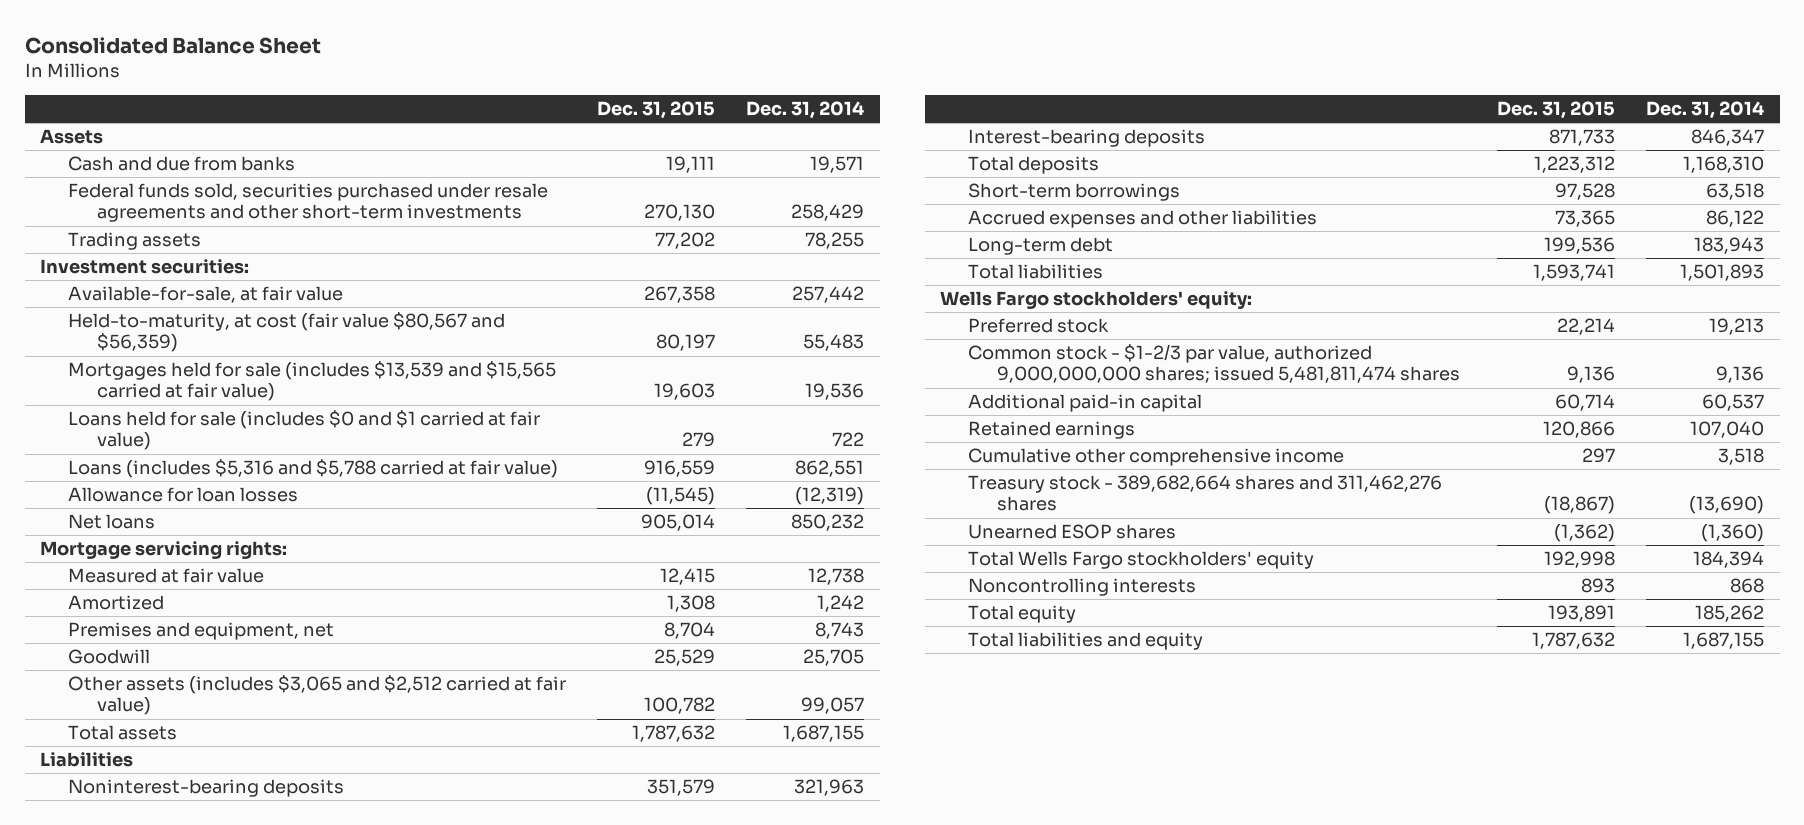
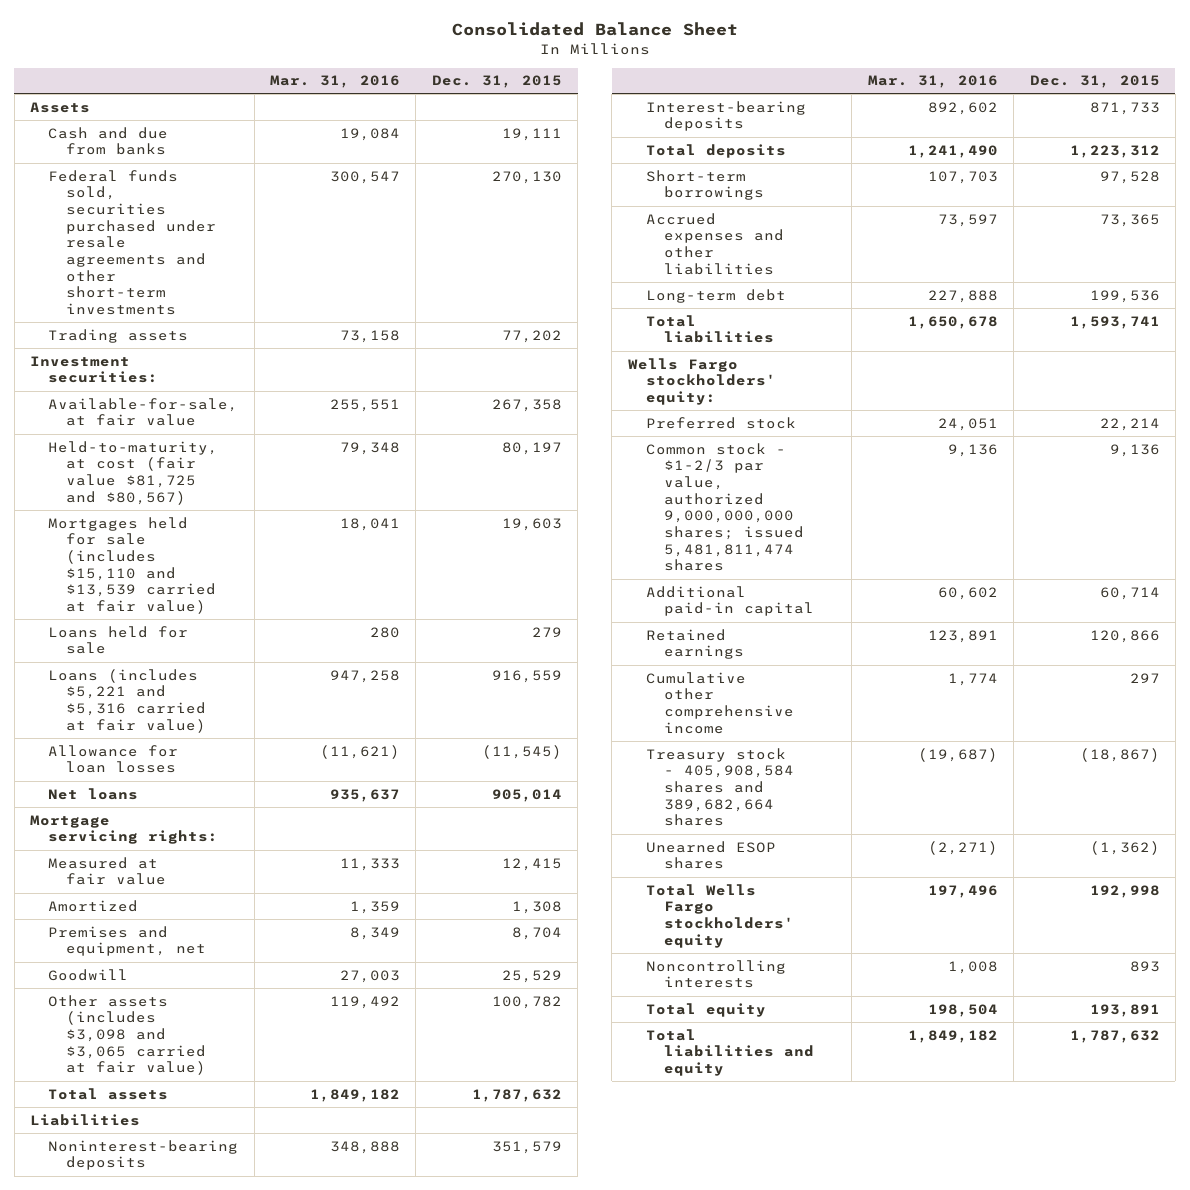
[746,101,865,120] Dec. 31, 2014 -> none
none -> [270,75,401,89] Mar. 31, 2016
[68,312,506,353] Held-to-maturity, at cost (fair value $80,567 and $56,359) -> [48,440,219,505] Held-to-maturity, at cost (fair value $81,725 and $80,567)
[68,361,557,402] Mortgages held for sale (includes $13,539 and $15,565 carried at fair value) -> [48,516,217,615] Mortgages held for sale (includes $15,110 and $13,539 carried at fair value)
[68,410,541,451] Loans held for sale (includes $0 and $1 carried at fair value) -> [48,625,189,655] Loans held for sale
[68,459,559,479] Loans (includes $5,316 and $5,788 carried at fair value) -> [48,668,207,733] Loans (includes $5,221 and $5,316 carried at fair value)
[68,675,567,716] Other assets (includes $3,065 and $2,512 carried at fair value) -> [48,994,207,1076] Other assets (includes $3,098 and $3,065 carried at fair value)
[968,475,1443,512] Treasury stock - 389,682,664 shares and 311,462,276 shares -> [646,747,795,827] Treasury stock - 405,908,584 shares and 389,682,664 shares

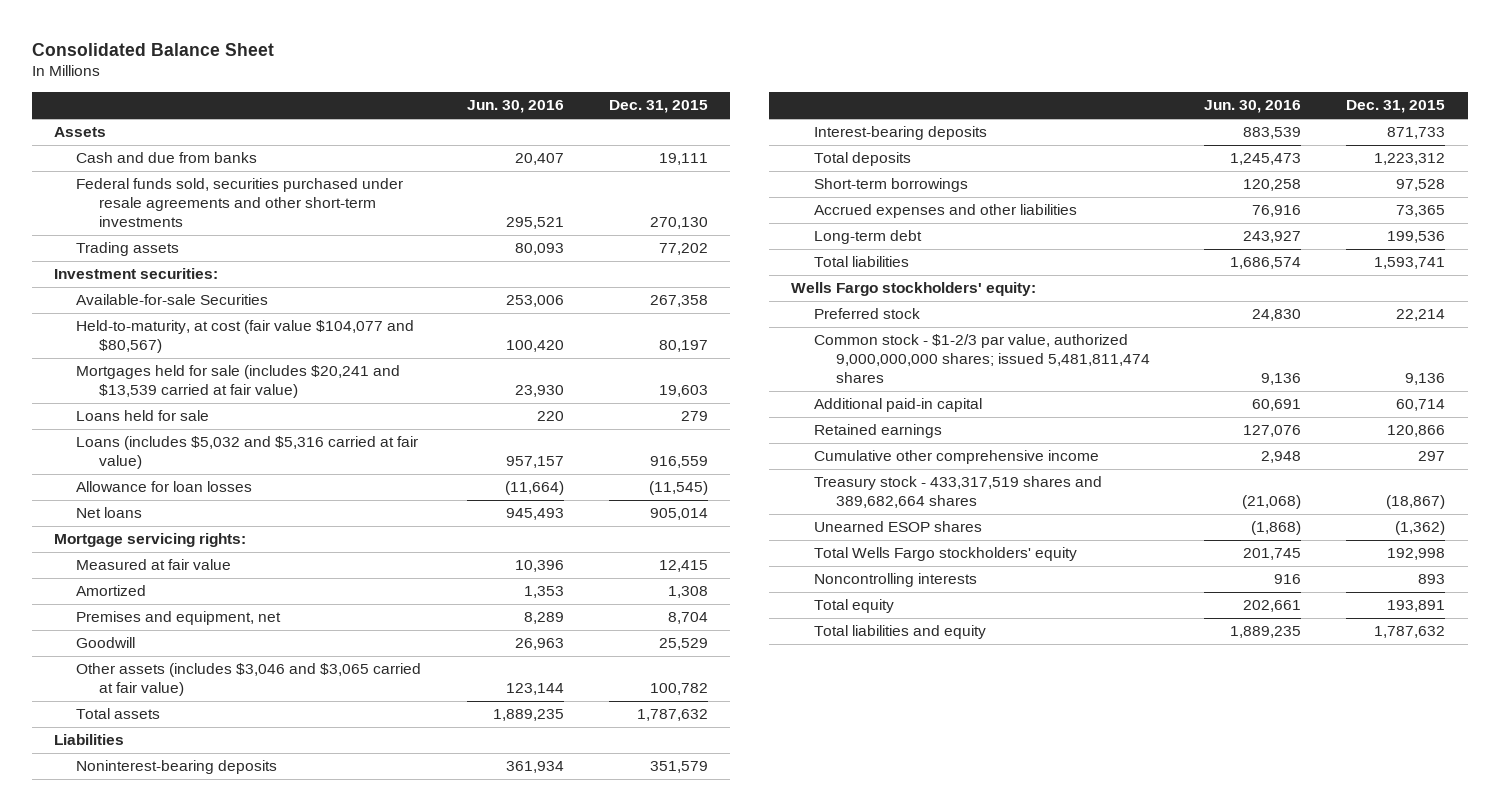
[270,75,401,89] Mar. 31, 2016 -> none
none -> [466,100,564,114] Jun. 30, 2016
[48,397,239,427] Available-for-sale, at fair value -> [76,294,269,306] Available-for-sale Securities
[48,440,219,505] Held-to-maturity, at cost (fair value $81,725 and $80,567) -> [76,320,415,354] Held-to-maturity, at cost (fair value $104,077 and $80,567)
[48,516,217,615] Mortgages held for sale (includes $15,110 and $13,539 carried at fair value) -> [76,365,401,399] Mortgages held for sale (includes $20,241 and $13,539 carried at fair value)
[48,668,207,733] Loans (includes $5,221 and $5,316 carried at fair value) -> [76,436,419,470] Loans (includes $5,032 and $5,316 carried at fair value)
[48,994,207,1076] Other assets (includes $3,098 and $3,065 carried at fair value) -> [76,663,422,697] Other assets (includes $3,046 and $3,065 carried at fair value)
[646,747,795,827] Treasury stock - 405,908,584 shares and 389,682,664 shares -> [813,476,1102,509] Treasury stock - 433,317,519 shares and 389,682,664 shares

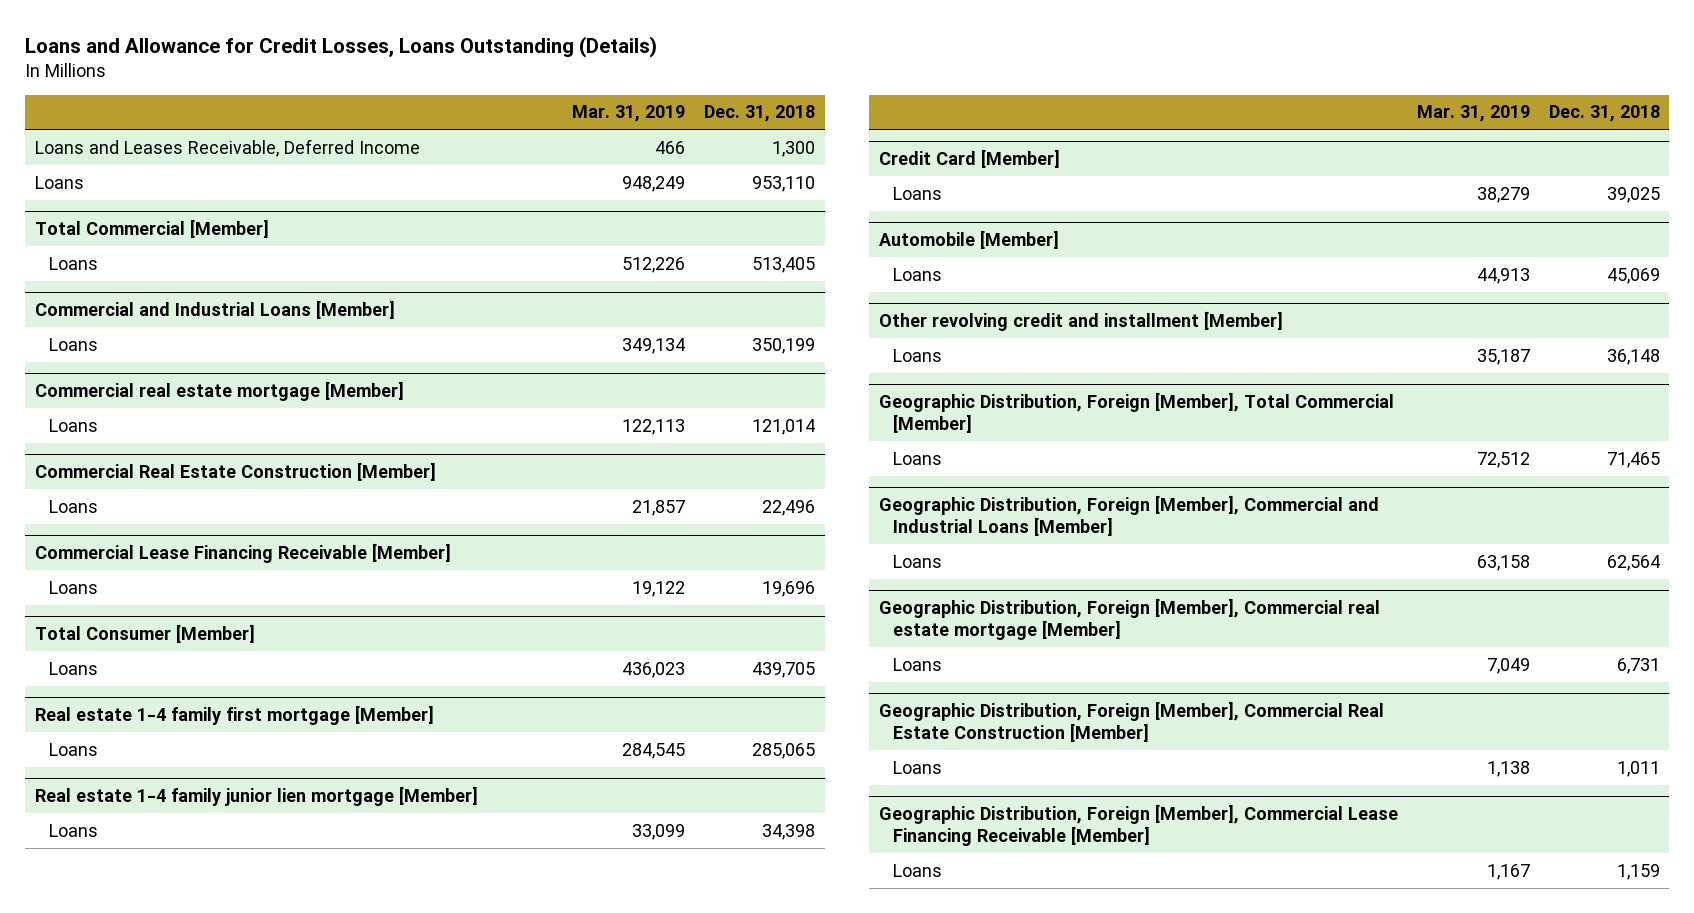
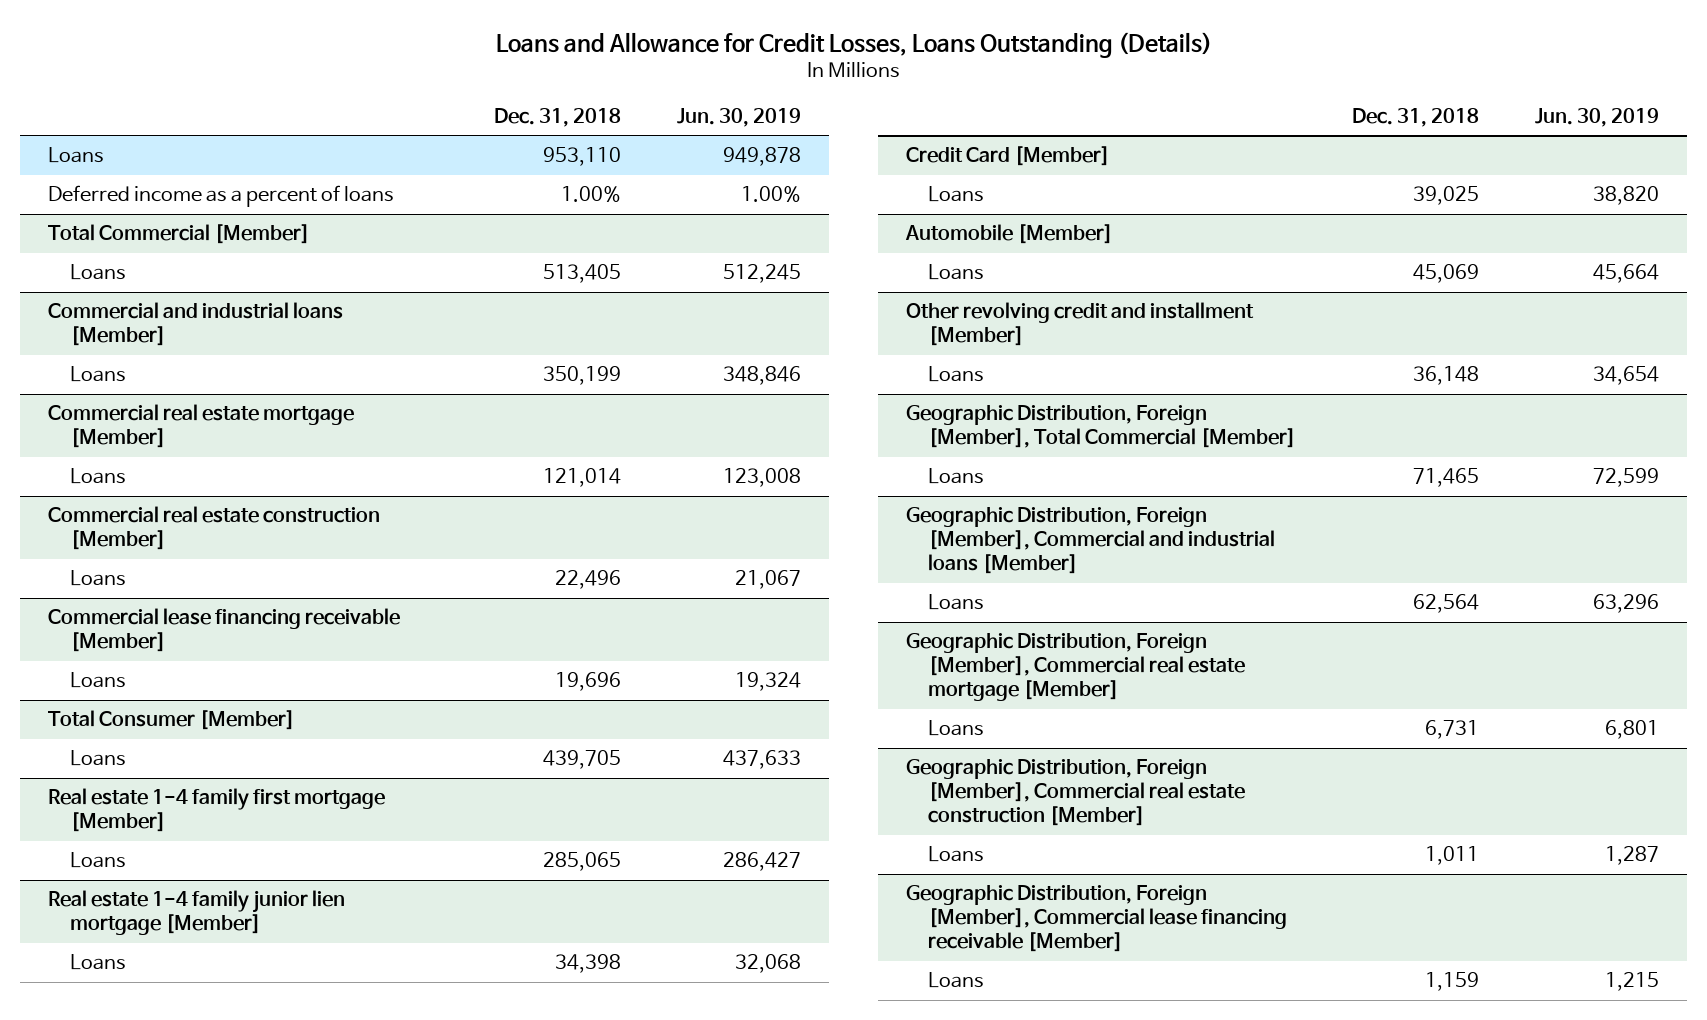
[572,105,686,123] Mar. 31, 2019 -> none
none -> [677,107,802,127] Jun. 30, 2019
[34,138,420,157] Loans and Leases Receivable, Deferred Income -> none
none -> [48,185,395,208] Deferred income as a percent of loans
[34,299,395,319] Commercial and Industrial Loans [Member] -> [48,302,344,347] Commercial and industrial loans [Member]
[34,461,436,481] Commercial Real Estate Construction [Member] -> [48,506,381,551] Commercial real estate construction [Member]
[34,542,451,563] Commercial Lease Financing Receivable [Member] -> [48,608,401,653] Commercial lease financing receivable [Member]
[878,494,1379,537] Geographic Distribution, Foreign [Member], Commercial and Industrial Loans [Member] -> [905,507,1275,575] Geographic Distribution, Foreign [Member], Commercial and industrial loans [Member]
[878,700,1384,743] Geographic Distribution, Foreign [Member], Commercial Real Estate Construction [Member] -> [905,759,1245,827] Geographic Distribution, Foreign [Member], Commercial real estate construction [Member]
[878,803,1398,847] Geographic Distribution, Foreign [Member], Commercial Lease Financing Receivable [Member] -> [905,885,1287,953] Geographic Distribution, Foreign [Member], Commercial lease financing receivable [Member]

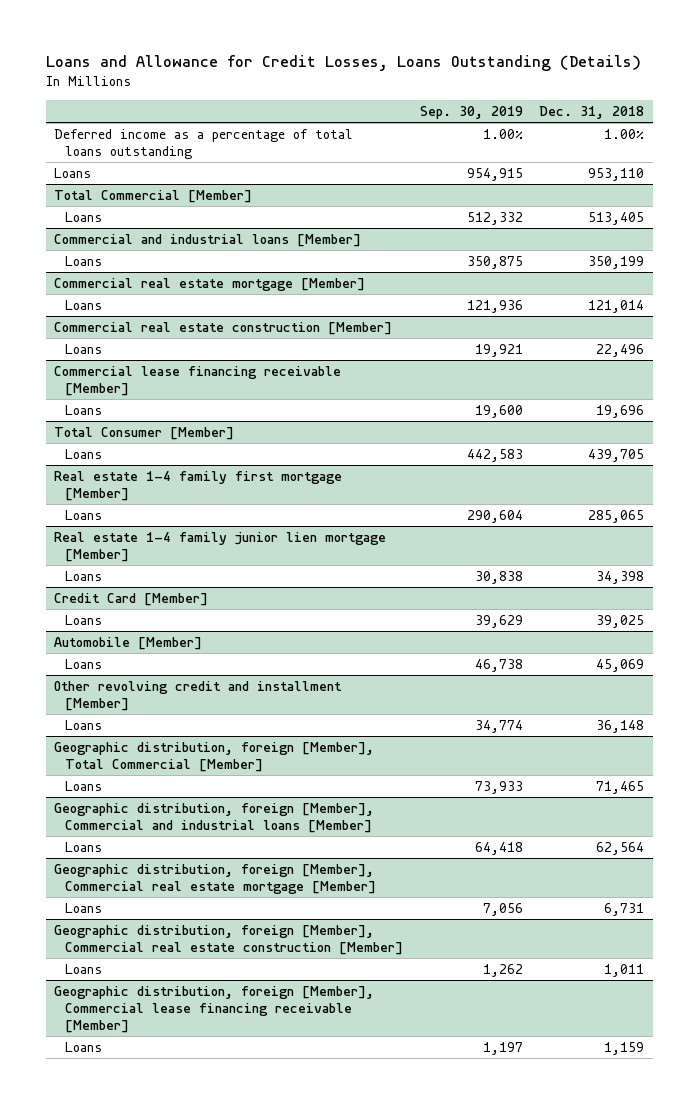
[677,107,802,127] Jun. 30, 2019 -> none
none -> [419,105,523,119] Sep. 30, 2019
none -> [53,128,353,160] Deferred income as a percentage of total loans outstanding
[48,185,395,208] Deferred income as a percent of loans -> none
[905,405,1296,449] Geographic Distribution, Foreign [Member], Total Commercial [Member] -> [53,741,374,773] Geographic distribution, foreign [Member], Total Commercial [Member]
[905,507,1275,575] Geographic Distribution, Foreign [Member], Commercial and industrial loans [Member] -> [53,802,374,834] Geographic distribution, foreign [Member], Commercial and industrial loans [Member]
[905,633,1245,702] Geographic Distribution, Foreign [Member], Commercial real estate mortgage [Member] -> [53,863,377,895] Geographic distribution, foreign [Member], Commercial real estate mortgage [Member]
[905,759,1245,827] Geographic Distribution, Foreign [Member], Commercial real estate construction [Member] -> [53,924,404,956] Geographic distribution, foreign [Member], Commercial real estate construction [Member]
[905,885,1287,953] Geographic Distribution, Foreign [Member], Commercial lease financing receivable [Member] -> [53,985,374,1034] Geographic distribution, foreign [Member], Commercial lease financing receivable [Member]

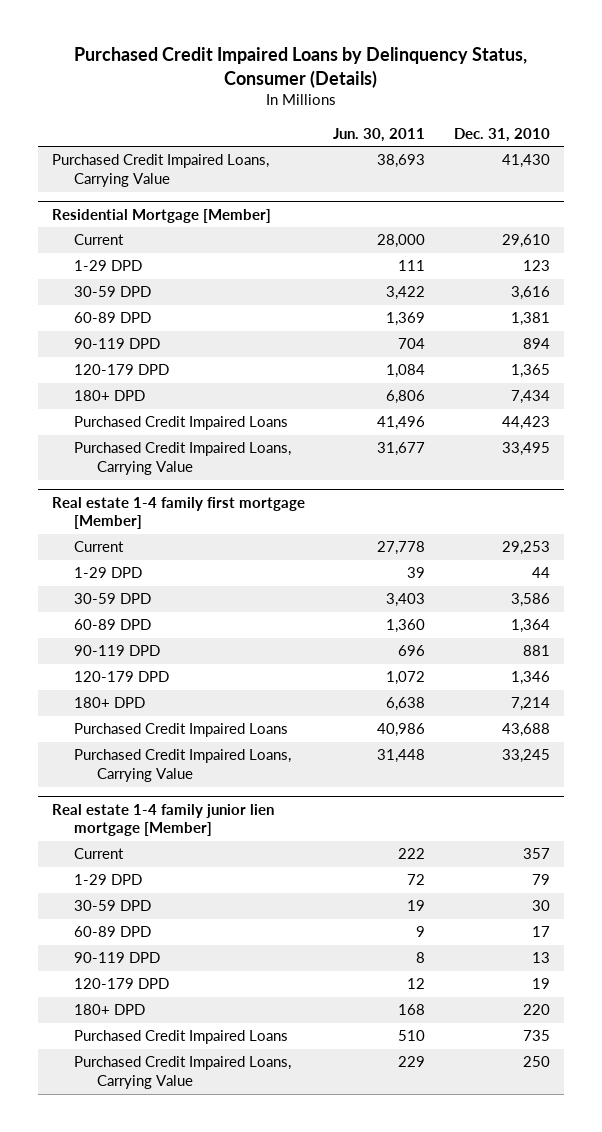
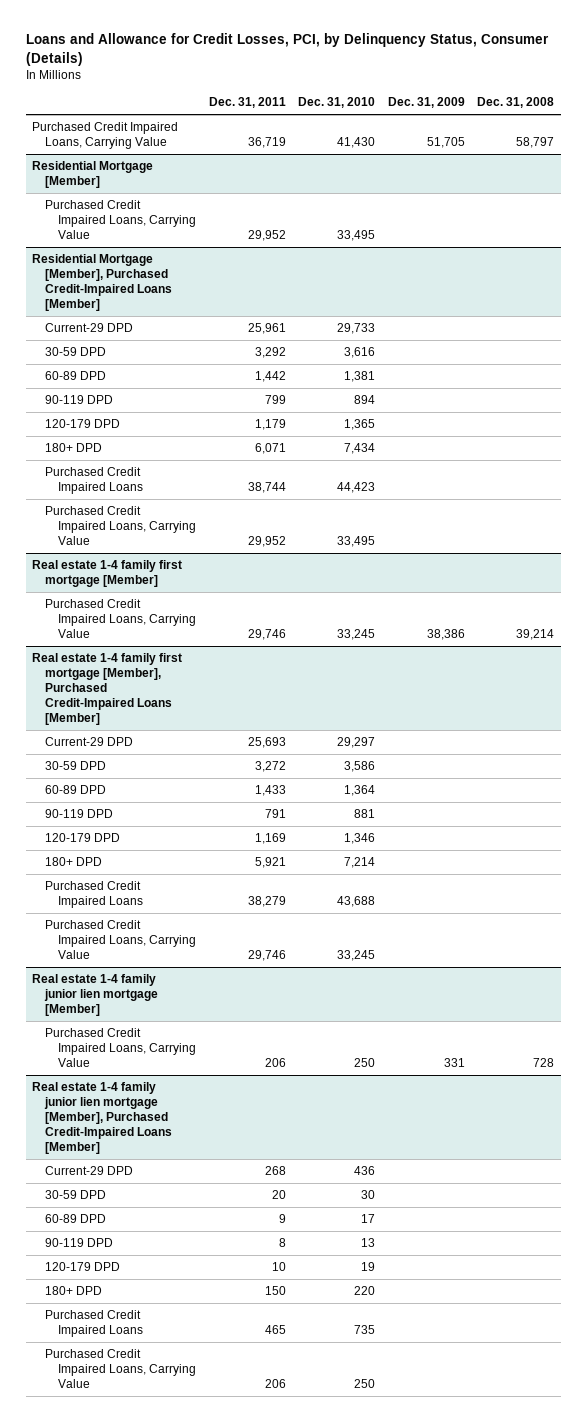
[73,47,527,88] Purchased Credit Impaired Loans by Delinquency Status, Consumer (Details) -> [25,33,549,66] Loans and Allowance for Credit Losses, PCI, by Delinquency Status, Consumer (Details)
[333,127,426,142] Jun. 30, 2011 -> none
none -> [208,97,286,109] Dec. 31, 2011
none -> [387,97,465,109] Dec. 31, 2009
none -> [477,97,555,109] Dec. 31, 2008
[74,260,143,272] 1-29 DPD -> none
none -> [45,199,197,240] Purchased Credit Impaired Loans, Carrying Value
none -> [32,253,173,312] Residential Mortgage [Member], Purchased Credit-Impaired Loans [Member]
[74,234,125,246] Current -> [45,322,134,332] Current-29 DPD
[502,234,551,249] 29,610 -> [337,322,376,334] 29,733
[74,567,143,579] 1-29 DPD -> none
none -> [45,598,197,639] Purchased Credit Impaired Loans, Carrying Value
none -> [32,652,183,726] Real estate 1-4 family first mortgage [Member], Purchased Credit-Impaired Loans [Member]
[74,541,125,553] Current -> [45,736,134,746] Current-29 DPD
[502,541,551,556] 29,253 -> [337,736,376,748] 29,297
[74,874,143,886] 1-29 DPD -> none
none -> [45,1027,197,1068] Purchased Credit Impaired Loans, Carrying Value
none -> [32,1081,173,1155] Real estate 1-4 family junior lien mortgage [Member], Purchased Credit-Impaired Loans [Member]
[74,848,125,860] Current -> [45,1165,134,1175] Current-29 DPD
[523,848,551,860] 357 -> [354,1165,376,1175] 436

